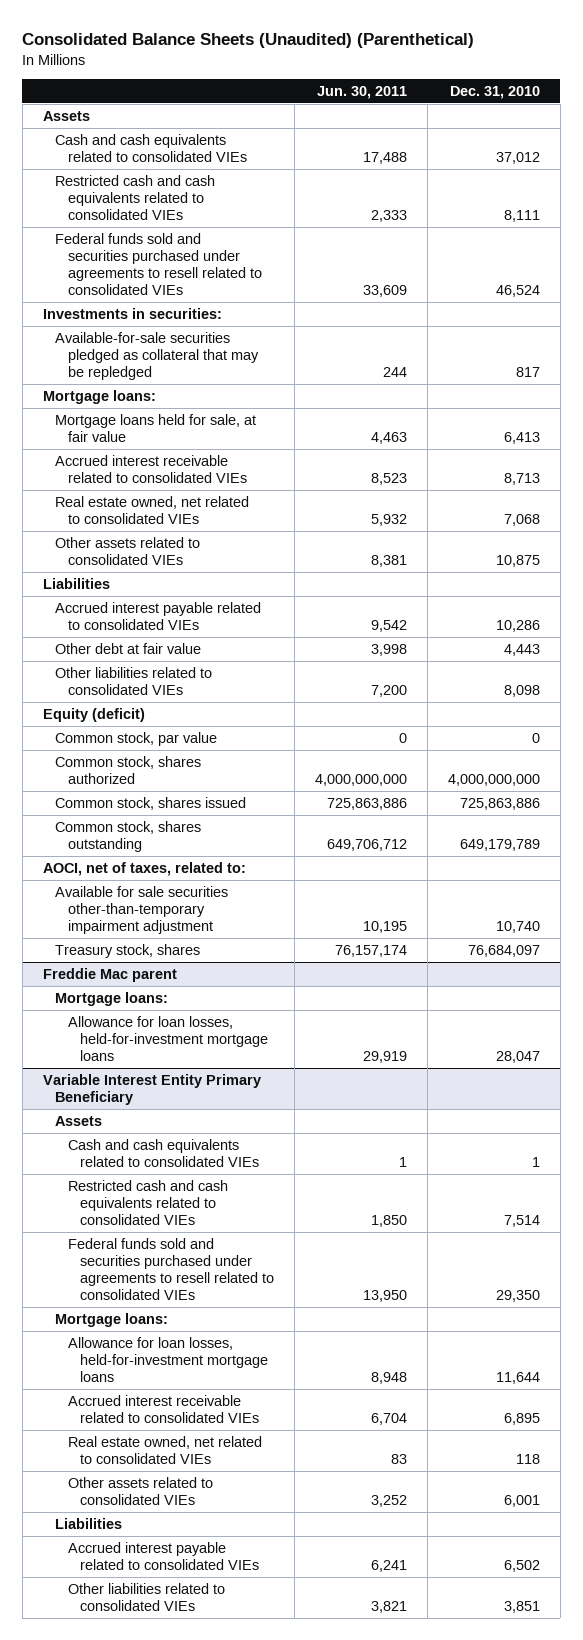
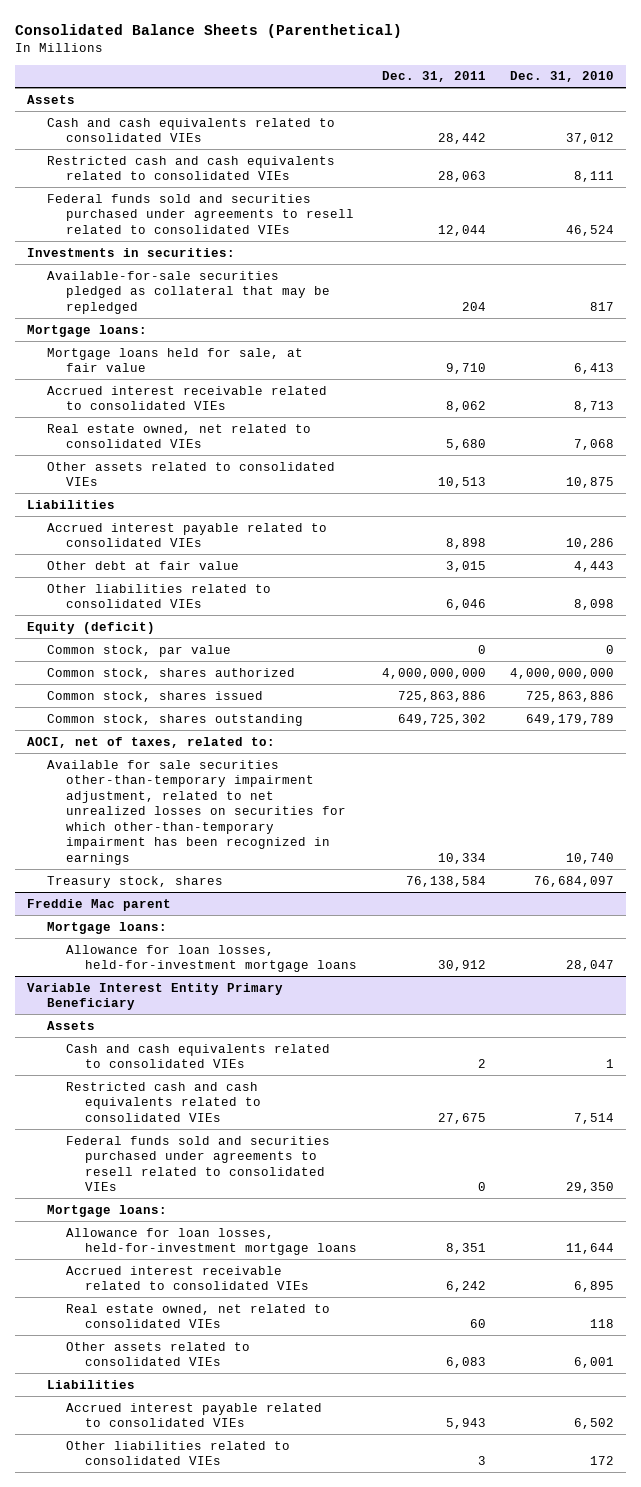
[22,33,475,49] Consolidated Balance Sheets (Unaudited) (Parenthetical) -> [15,24,403,39] Consolidated Balance Sheets (Parenthetical)
[317,86,408,100] Jun. 30, 2011 -> none
none -> [381,71,486,83] Dec. 31, 2011
[55,885,229,935] Available for sale securities other-than-temporary impairment adjustment -> [46,759,347,865] Available for sale securities other-than-temporary impairment adjustment, related to net unrealized losses on securities for which other-than-temporary impairment has been recognized in earnings
[503,1601,540,1614] 3,851 -> [589,1456,614,1466] 172

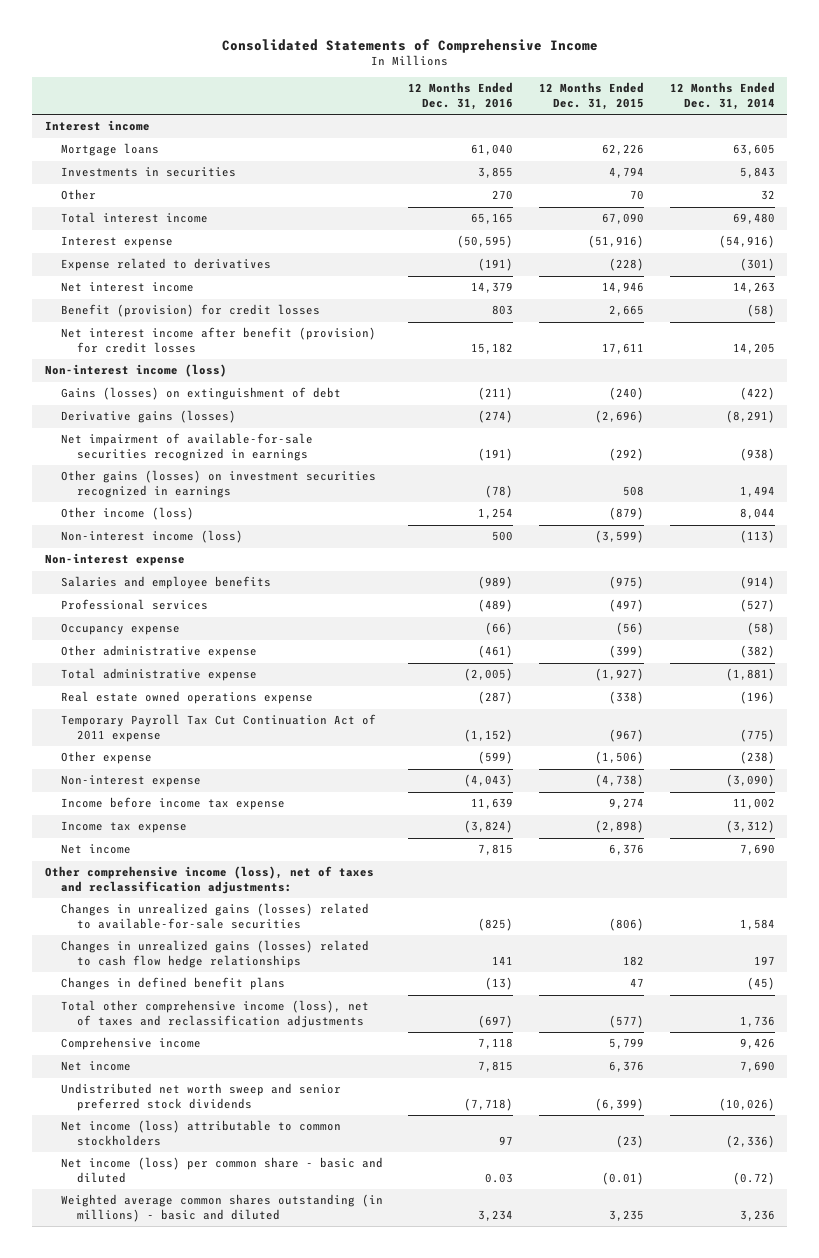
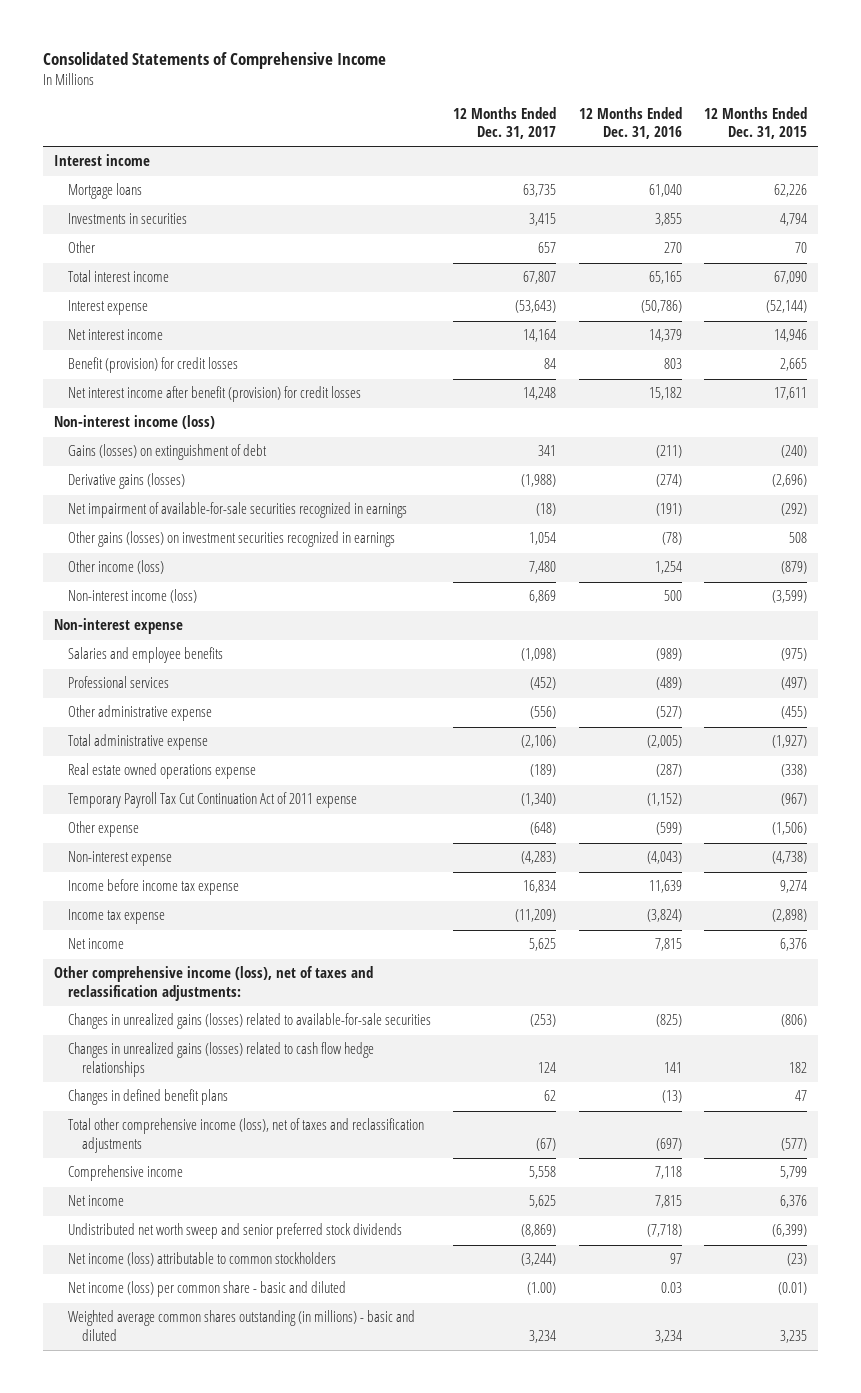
[669,82,775,111] 12 Months Ended Dec. 31, 2014 -> none
none -> [453,106,557,139] 12 Months Ended Dec. 31, 2017
[60,258,271,272] Expense related to derivatives -> none
[457,235,514,249] (50,595) -> [640,300,682,314] (50,786)
[588,235,645,249] (51,916) -> [766,300,808,314] (52,144)
[60,623,180,636] Occupancy expense -> none
[478,645,514,659] (461) -> [655,706,682,720] (527)
[609,645,645,659] (399) -> [781,706,808,720] (455)

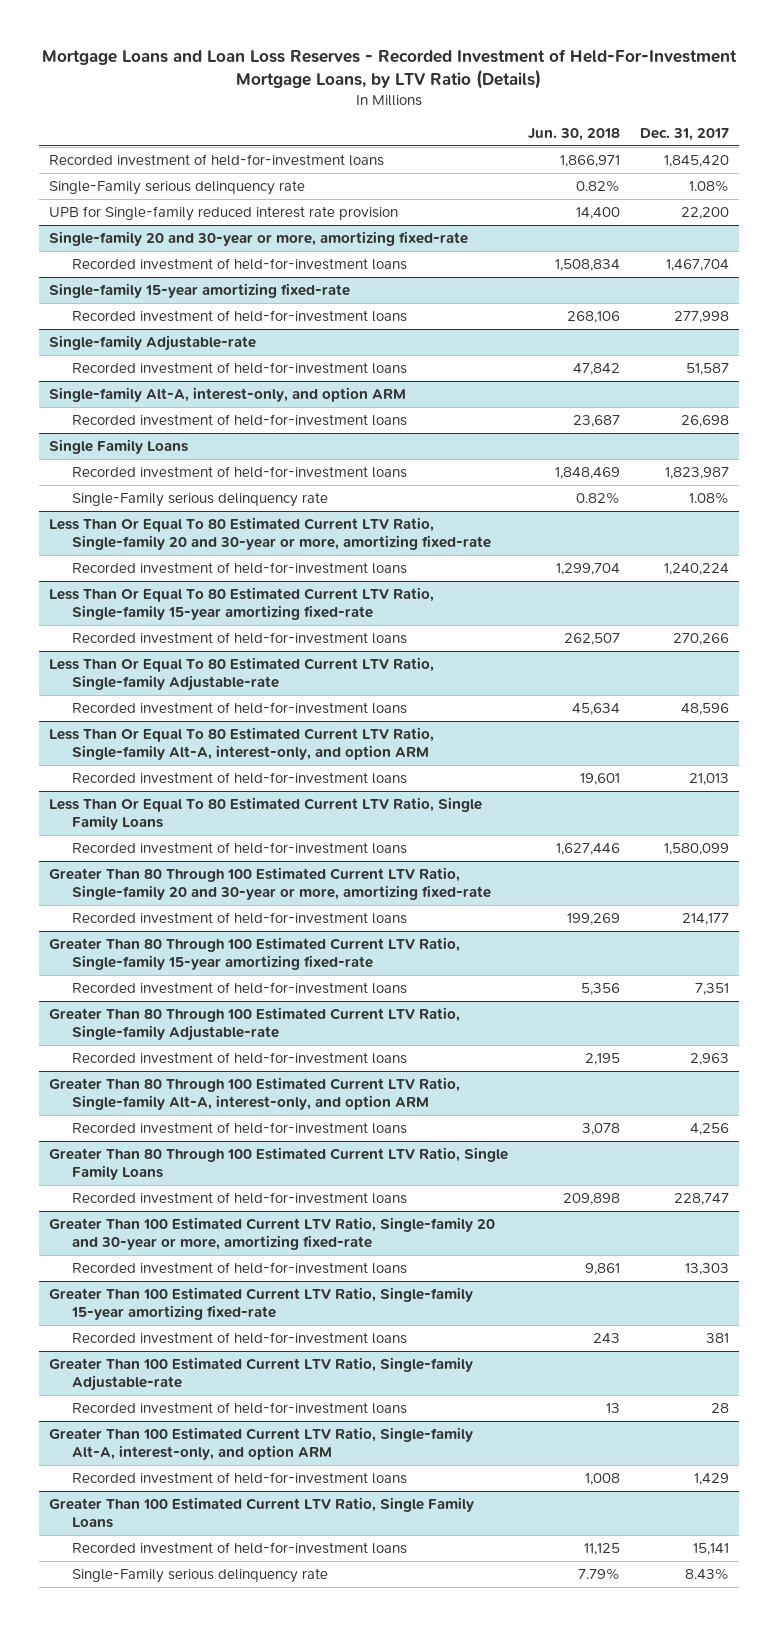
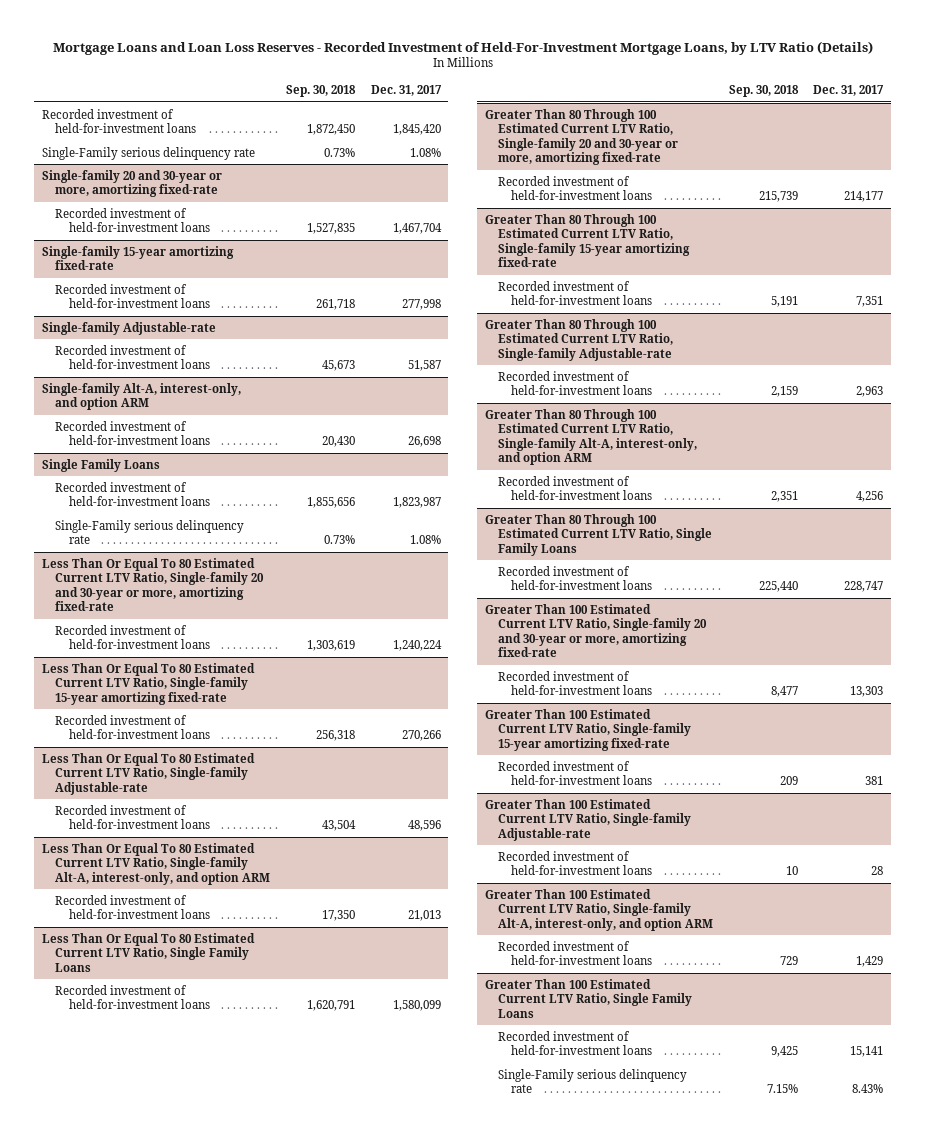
[528,127,621,141] Jun. 30, 2018 -> none
none -> [285,85,356,98] Sep. 30, 2018
[49,205,399,221] UPB for Single-family reduced interest rate provision -> none

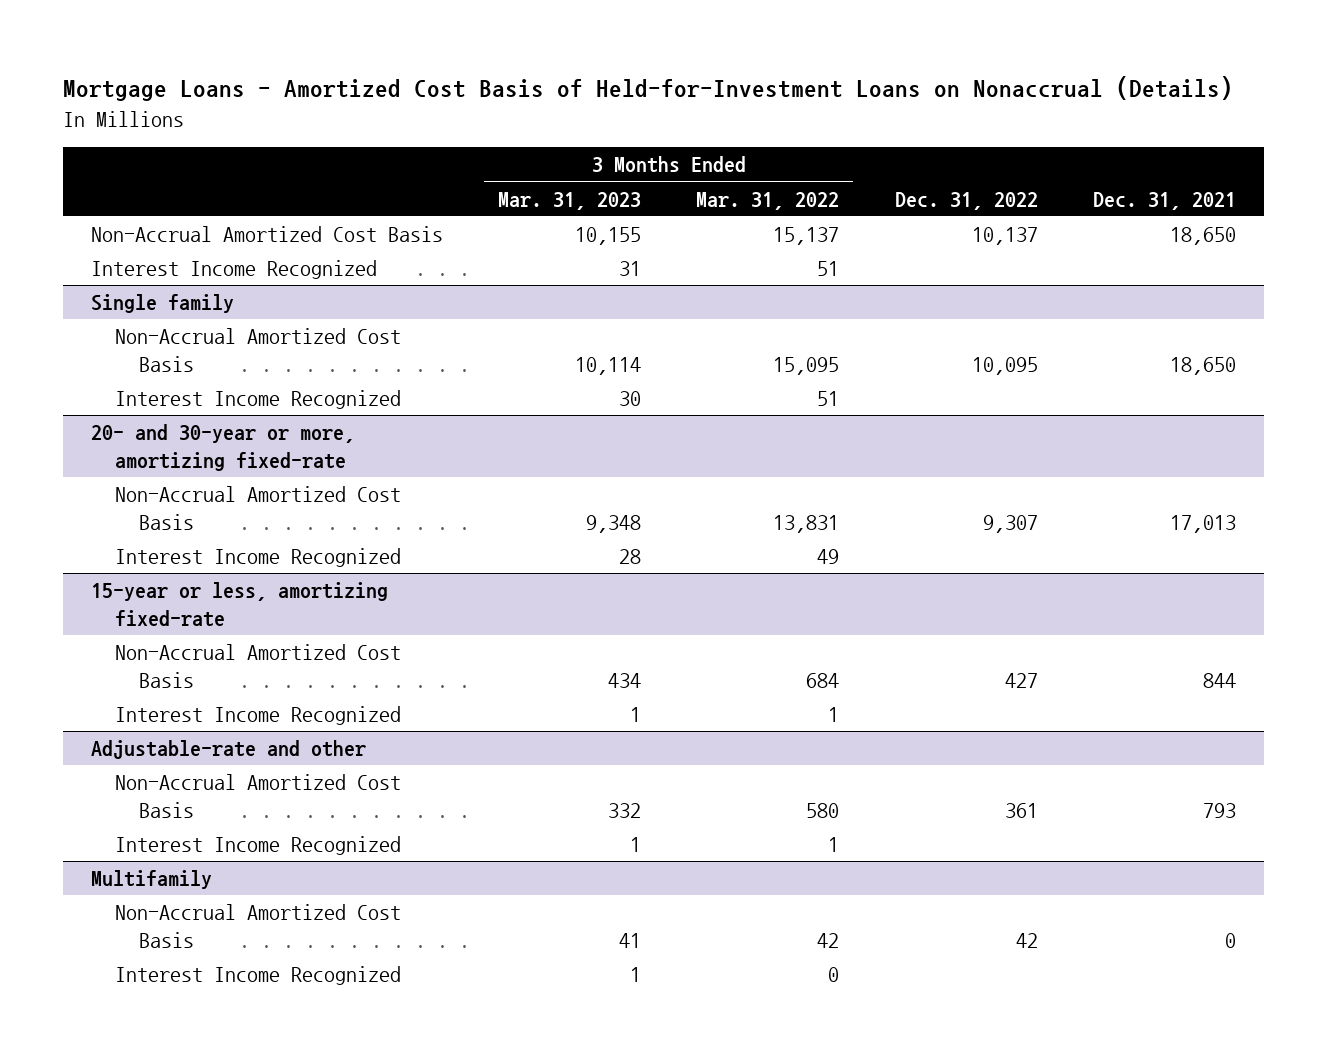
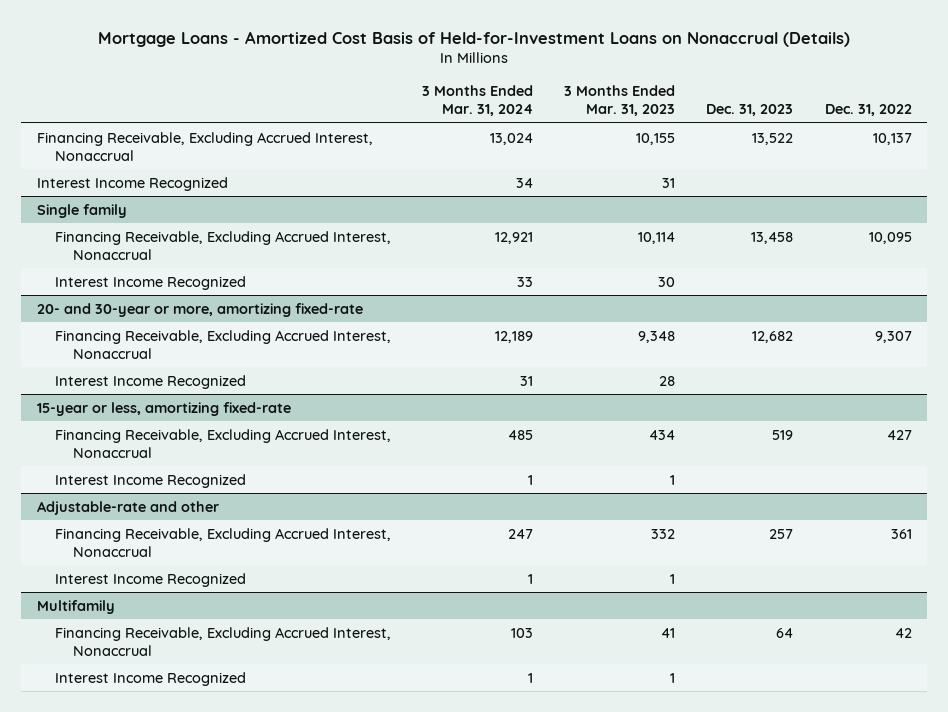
[696,191,840,210] Mar. 31, 2022 -> none
[1093,191,1237,210] Dec. 31, 2021 -> none
none -> [422,85,534,117] 3 Months Ended Mar. 31, 2024
none -> [706,104,794,117] Dec. 31, 2023
[90,226,443,243] Non-Accrual Amortized Cost Basis -> [36,131,373,161] Financing Receivable, Excluding Accrued Interest, Nonaccrual
[114,328,401,372] Non-Accrual Amortized Cost Basis -> [55,230,392,260] Financing Receivable, Excluding Accrued Interest, Nonaccrual
[114,486,401,530] Non-Accrual Amortized Cost Basis -> [55,329,392,359] Financing Receivable, Excluding Accrued Interest, Nonaccrual
[114,644,401,688] Non-Accrual Amortized Cost Basis -> [55,428,392,458] Financing Receivable, Excluding Accrued Interest, Nonaccrual
[114,774,401,818] Non-Accrual Amortized Cost Basis -> [55,527,392,557] Financing Receivable, Excluding Accrued Interest, Nonaccrual
[114,904,401,948] Non-Accrual Amortized Cost Basis -> [55,626,392,656] Financing Receivable, Excluding Accrued Interest, Nonaccrual

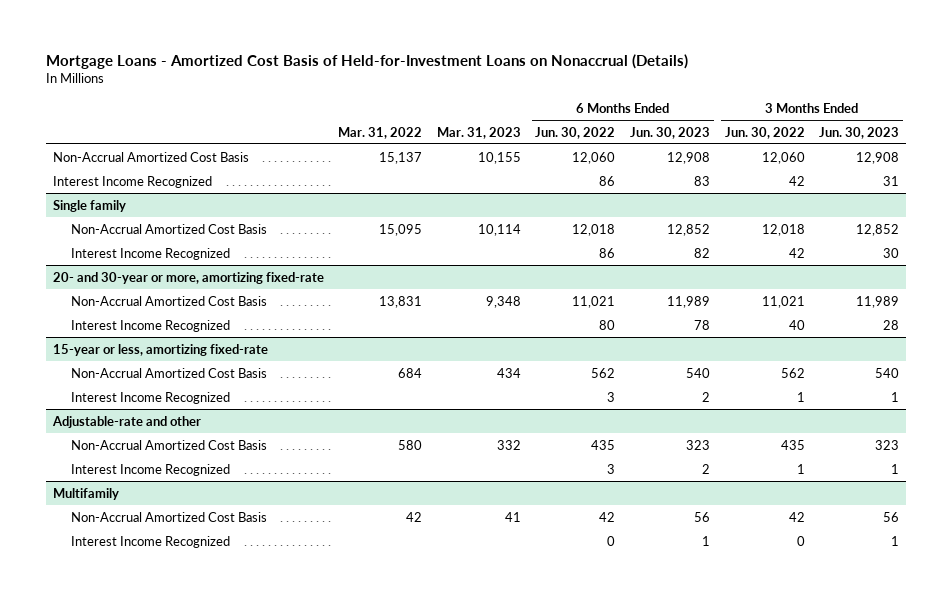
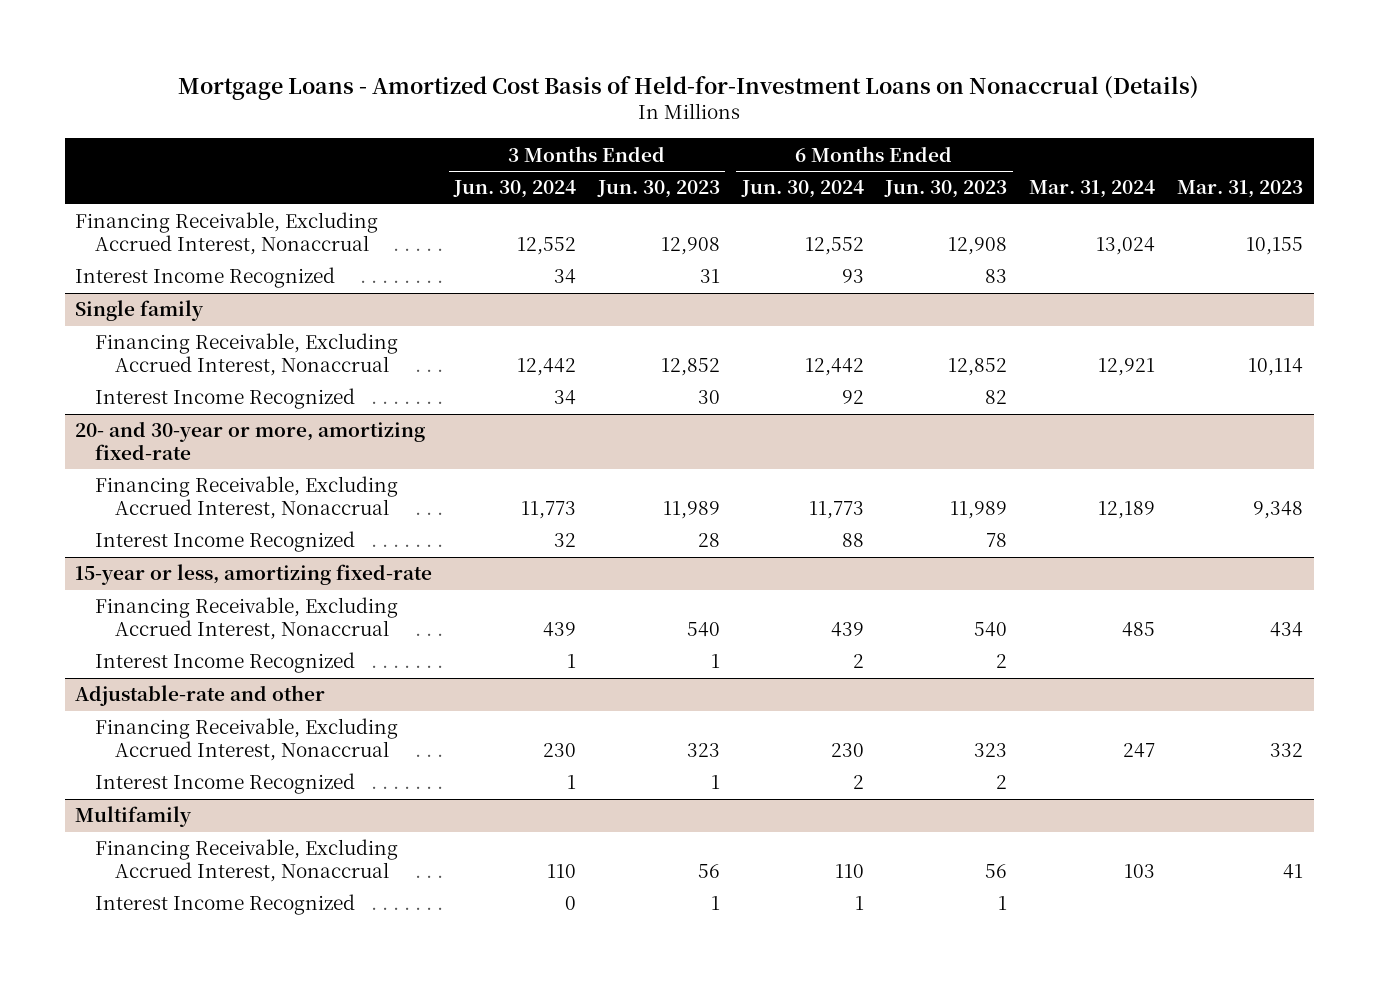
[338,126,423,139] Mar. 31, 2022 -> none
[535,126,616,139] Jun. 30, 2022 -> none
[724,126,805,139] Jun. 30, 2022 -> none
none -> [453,180,577,199] Jun. 30, 2024
none -> [740,180,864,199] Jun. 30, 2024
none -> [1029,180,1156,199] Mar. 31, 2024
[52,151,249,162] Non-Accrual Amortized Cost Basis -> [75,212,379,255] Financing Receivable, Excluding Accrued Interest, Nonaccrual
[70,223,267,234] Non-Accrual Amortized Cost Basis -> [94,333,398,376] Financing Receivable, Excluding Accrued Interest, Nonaccrual
[70,295,267,306] Non-Accrual Amortized Cost Basis -> [94,476,398,519] Financing Receivable, Excluding Accrued Interest, Nonaccrual
[70,367,267,378] Non-Accrual Amortized Cost Basis -> [94,597,398,640] Financing Receivable, Excluding Accrued Interest, Nonaccrual
[70,439,267,450] Non-Accrual Amortized Cost Basis -> [94,718,398,761] Financing Receivable, Excluding Accrued Interest, Nonaccrual
[70,511,267,522] Non-Accrual Amortized Cost Basis -> [94,839,398,882] Financing Receivable, Excluding Accrued Interest, Nonaccrual

